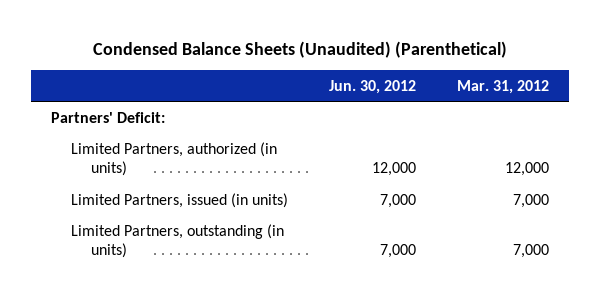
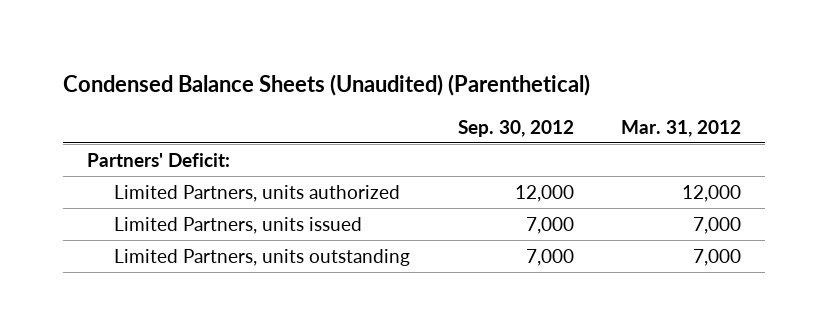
[329,79,417,94] Jun. 30, 2012 -> none
none -> [457,119,574,137] Sep. 30, 2012
[71,141,278,176] Limited Partners, authorized (in units) -> [114,184,401,202] Limited Partners, units authorized
[71,192,289,208] Limited Partners, issued (in units) -> [114,216,363,234] Limited Partners, units issued
[71,223,285,258] Limited Partners, outstanding (in units) -> [114,248,411,266] Limited Partners, units outstanding

